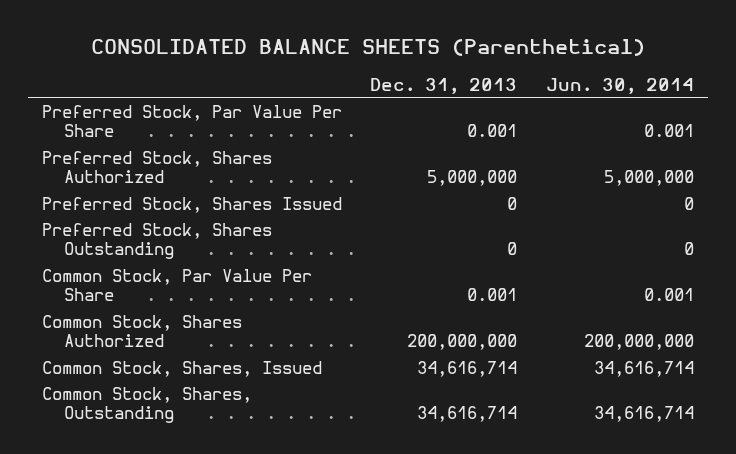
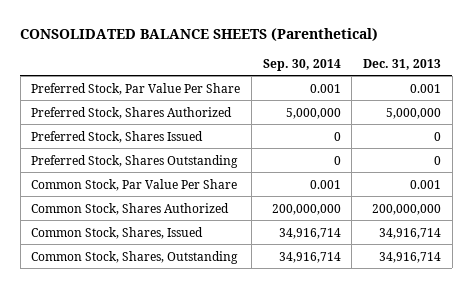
[545,77,694,94] Jun. 30, 2014 -> none
none -> [262,58,341,71] Sep. 30, 2014
[417,360,518,377] 34,616,714 -> [379,227,442,239] 34,916,714
[417,406,518,423] 34,616,714 -> [379,251,442,263] 34,916,714

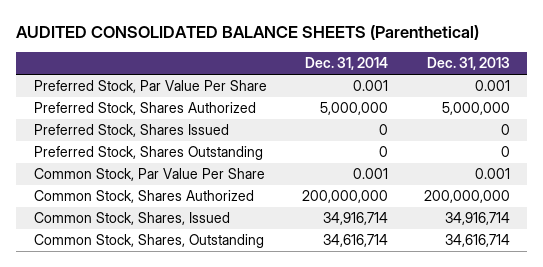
[20,27,379,41] CONSOLIDATED BALANCE SHEETS (Parenthetical) -> [15,24,479,40] AUDITED CONSOLIDATED BALANCE SHEETS (Parenthetical)
[262,58,341,71] Sep. 30, 2014 -> none
none -> [305,57,389,71] Dec. 31, 2014
[379,251,442,263] 34,916,714 -> [444,234,510,248] 34,616,714

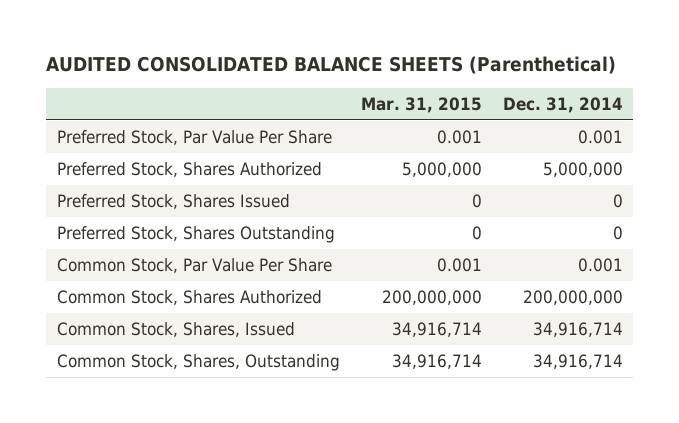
[426,57,510,71] Dec. 31, 2013 -> none
none -> [360,96,482,113] Mar. 31, 2015
[323,234,389,248] 34,616,714 -> [532,353,623,369] 34,916,714

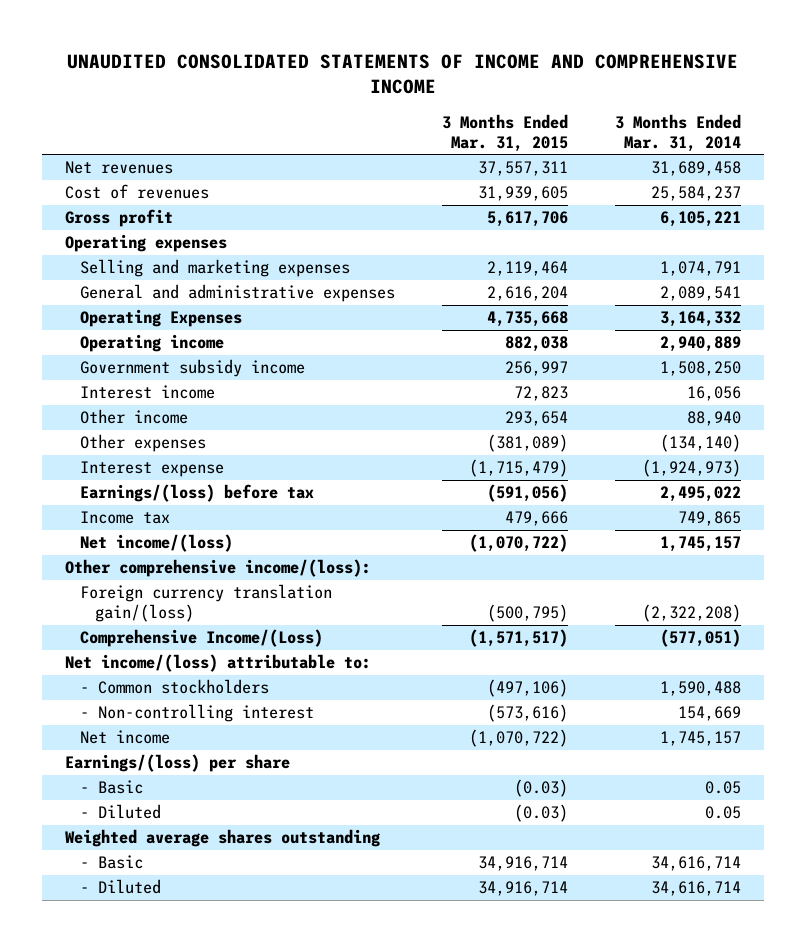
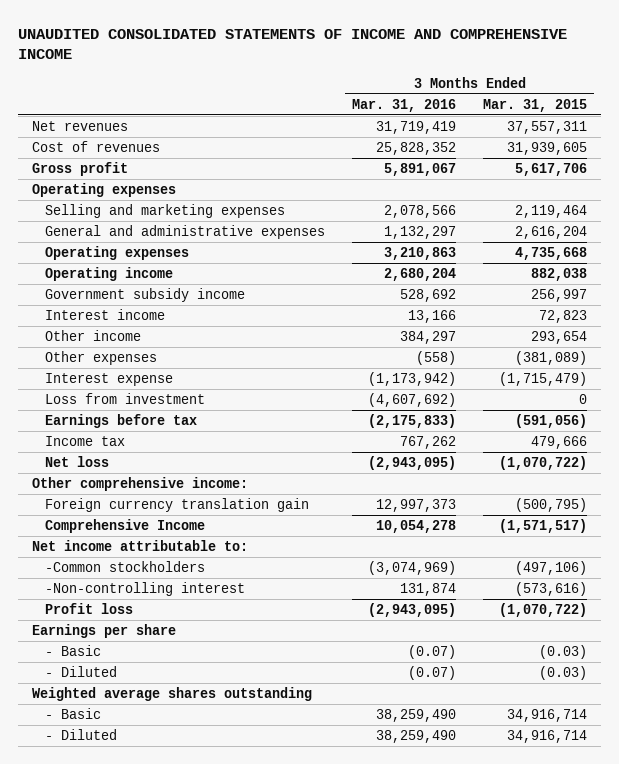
[614,113,741,152] 3 Months Ended Mar. 31, 2014 -> none
none -> [352,98,457,112] Mar. 31, 2016
[80,309,243,328] Operating Expenses -> [44,245,189,260] Operating expenses
none -> [44,392,205,404] Loss from investment
[80,484,315,503] Earnings/(loss) before tax -> [44,413,197,428] Earnings before tax
[80,534,234,553] Net income/(loss) -> [44,455,109,467] Net loss
[65,559,372,578] Other comprehensive income/(loss): -> [31,476,248,491] Other comprehensive income:
[80,584,333,623] Foreign currency translation gain/(loss) -> [44,497,309,512] Foreign currency translation gain
[80,629,324,648] Comprehensive Income/(Loss) -> [44,518,205,533] Comprehensive Income
[65,654,372,673] Net income/(loss) attributable to: -> [31,539,248,551] Net income attributable to:
[80,679,270,695] - Common stockholders -> [44,560,205,572] -Common stockholders
[80,704,315,723] - Non-controlling interest -> [44,581,245,596] -Non-controlling interest
[80,730,171,745] Net income -> [44,602,133,614] Profit loss
[65,754,291,773] Earnings/(loss) per share -> [31,623,176,638] Earnings per share

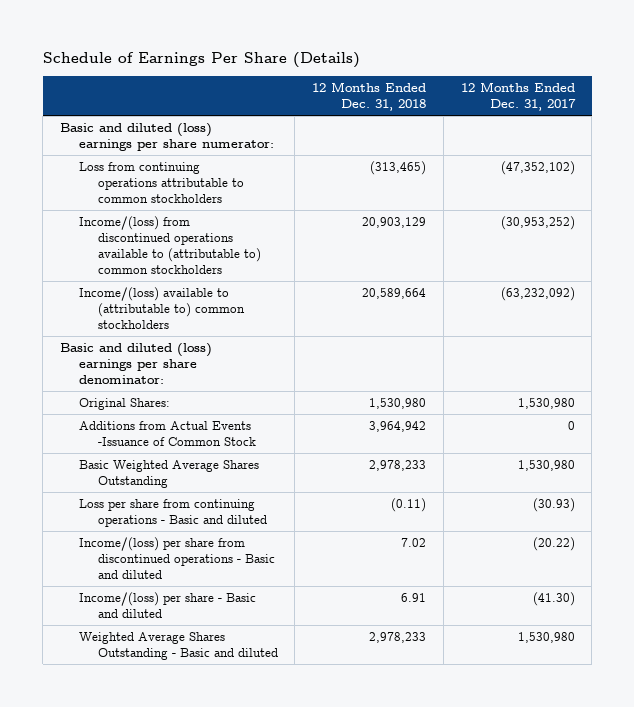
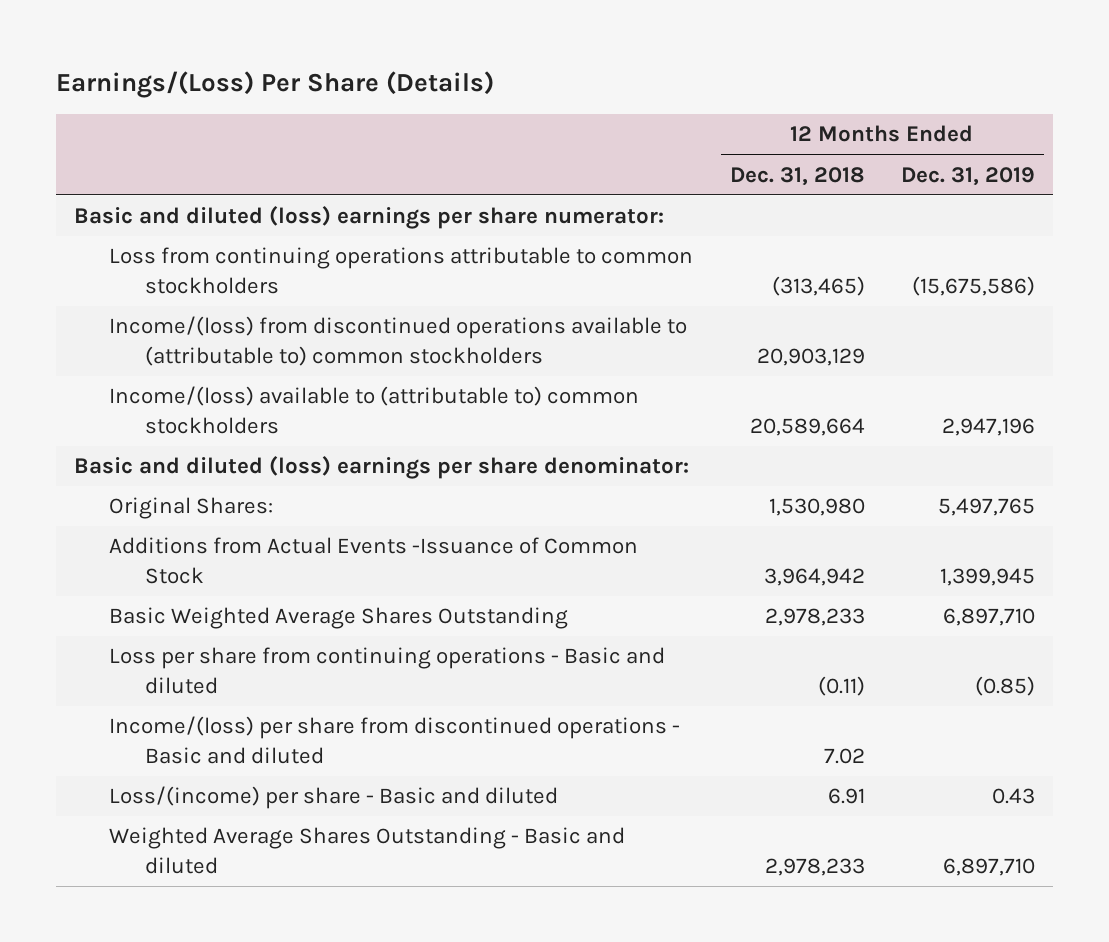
[42,52,360,69] Schedule of Earnings Per Share (Details) -> [56,71,495,99] Earnings/(Loss) Per Share (Details)
[460,82,576,112] 12 Months Ended Dec. 31, 2017 -> none
none -> [900,166,1035,186] Dec. 31, 2019
[78,591,256,619] Income/(loss) per share - Basic and diluted -> [109,786,559,810] Loss/(income) per share - Basic and diluted

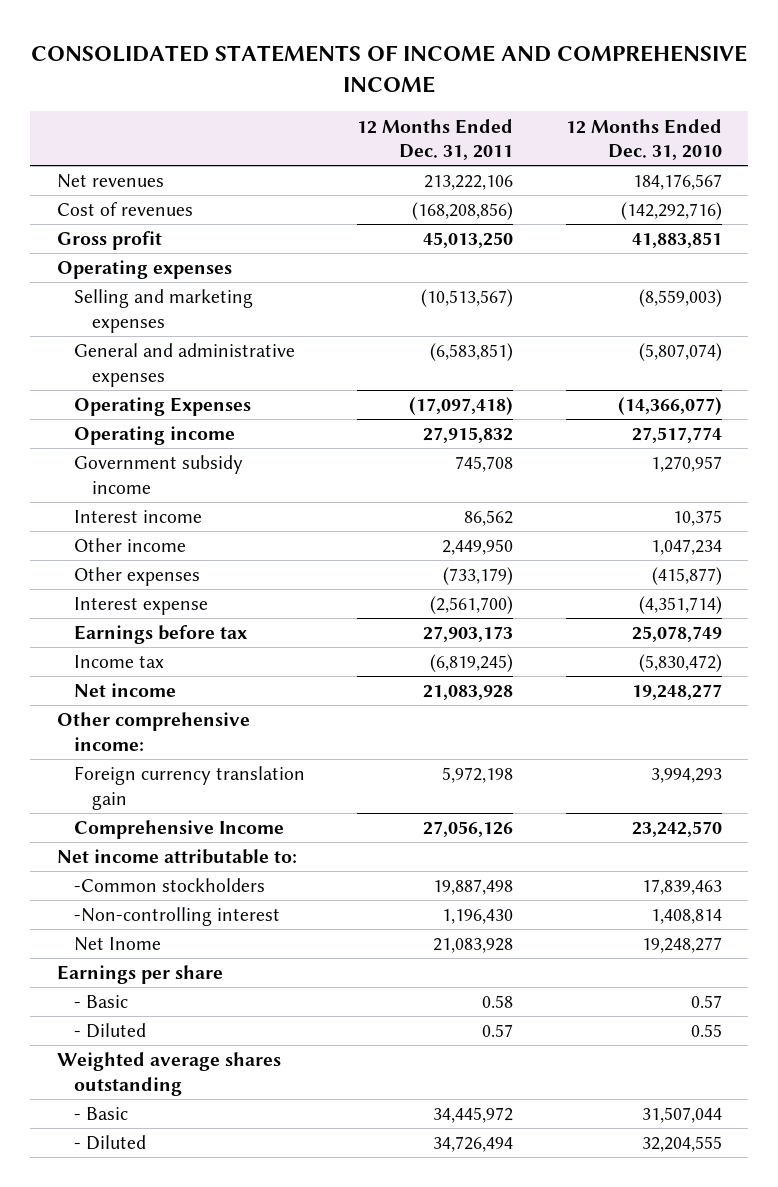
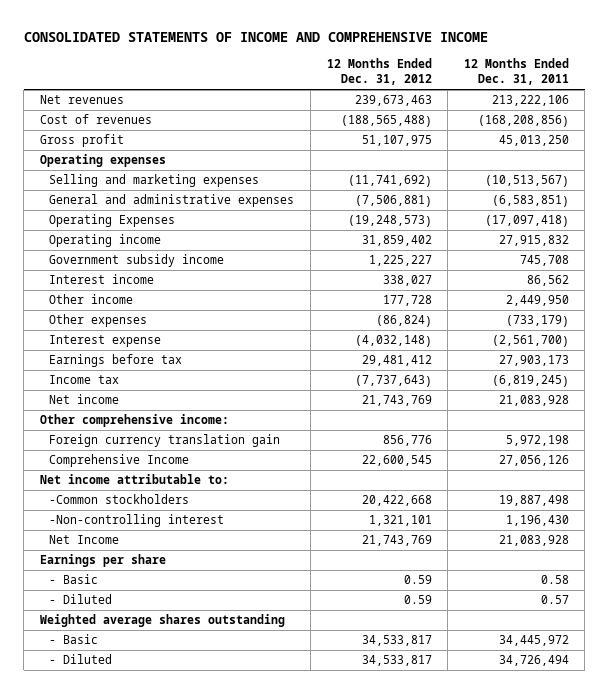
[565,118,722,161] 12 Months Ended Dec. 31, 2010 -> none
none -> [326,58,432,86] 12 Months Ended Dec. 31, 2012
[74,937,162,952] Net Inome -> [49,535,120,545] Net Income

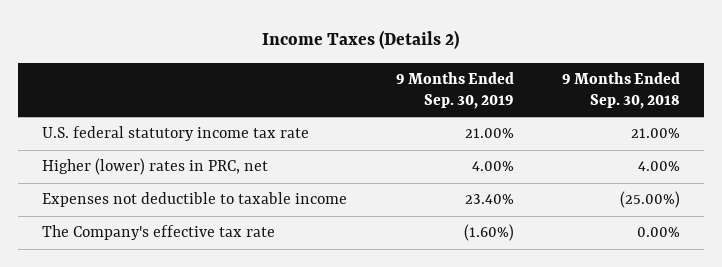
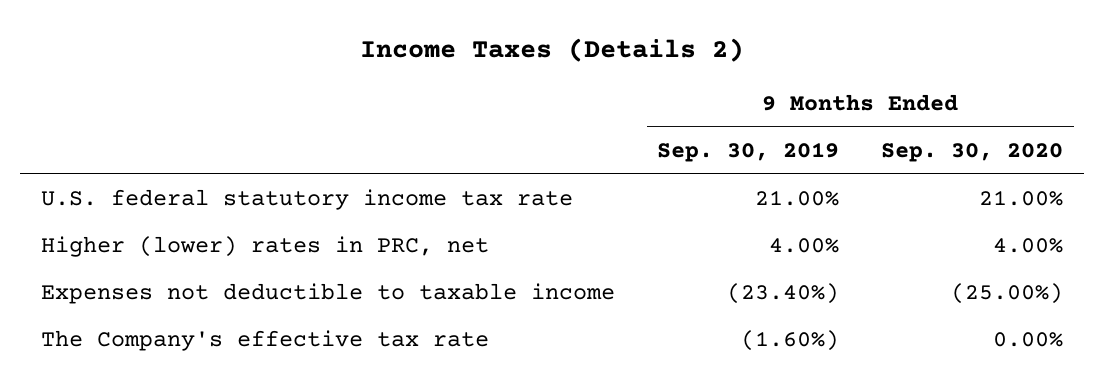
[562,72,681,109] 9 Months Ended Sep. 30, 2018 -> none
none -> [881,143,1064,163] Sep. 30, 2020
[464,194,514,205] 23.40% -> [727,283,840,305] (23.40%)

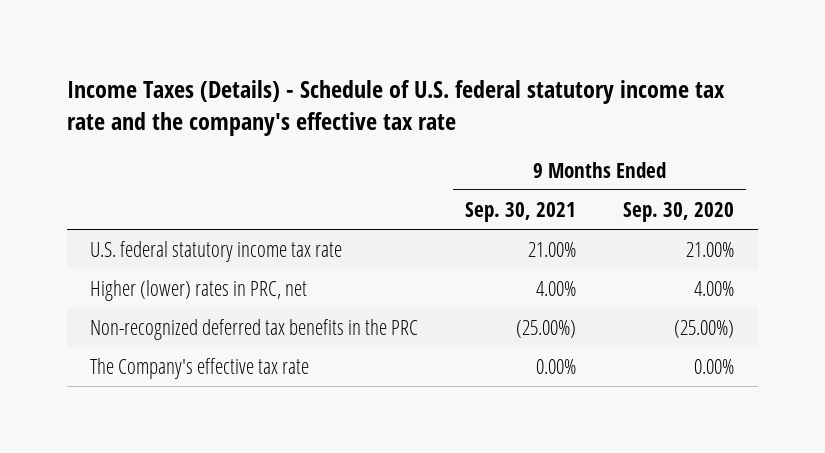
[360,37,745,62] Income Taxes (Details 2) -> [66,80,725,137] Income Taxes (Details) - Schedule of U.S. federal statutory income tax rate and the company's effective tax rate
[657,142,840,163] Sep. 30, 2019 -> none
none -> [465,201,577,222] Sep. 30, 2021
[41,283,616,305] Expenses not deductible to taxable income -> [90,318,419,340] Non-recognized deferred tax benefits in the PRC

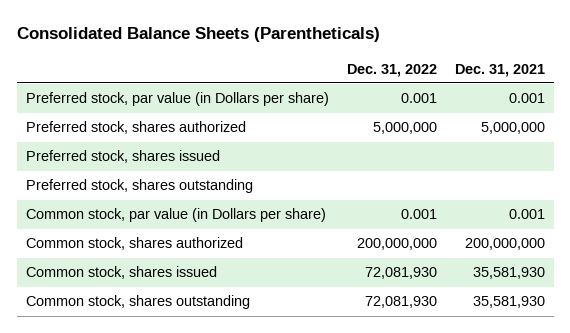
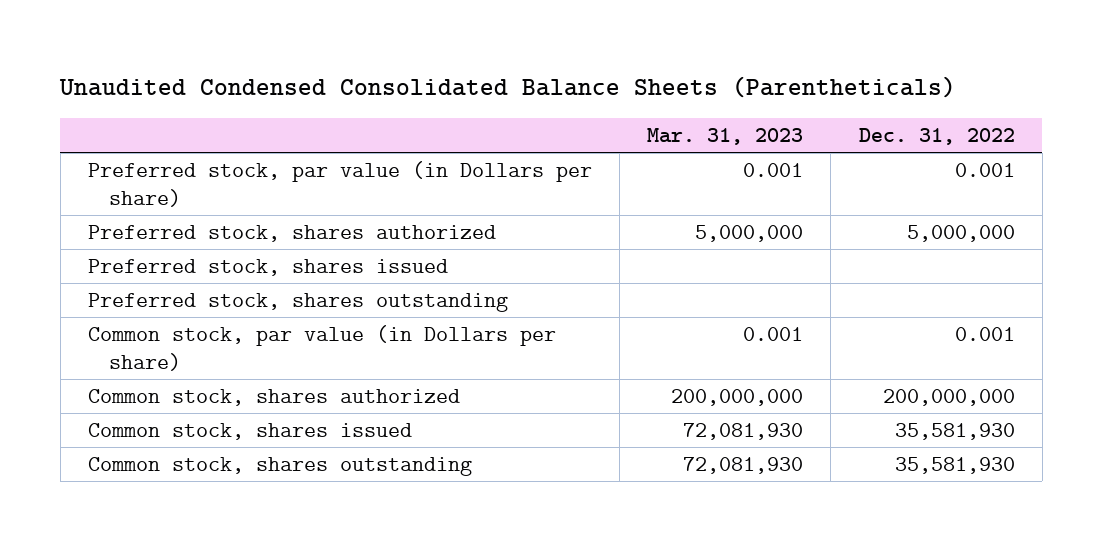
[16,27,380,43] Consolidated Balance Sheets (Parentheticals) -> [59,76,957,99] Unaudited Condensed Consolidated Balance Sheets (Parentheticals)
[454,63,545,77] Dec. 31, 2021 -> none
none -> [647,128,804,146] Mar. 31, 2023
[364,267,437,280] 72,081,930 -> [894,423,1015,441] 35,581,930
[364,296,437,309] 72,081,930 -> [894,457,1015,475] 35,581,930

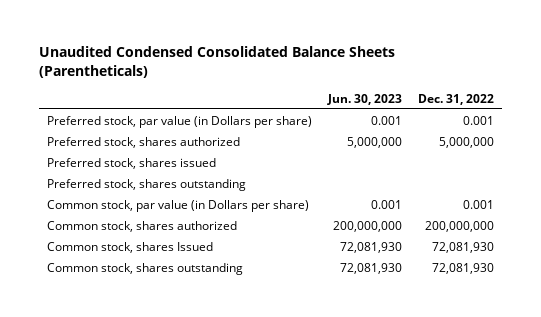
[647,128,804,146] Mar. 31, 2023 -> none
none -> [327,93,403,105] Jun. 30, 2023
[87,423,412,441] Common stock, shares issued -> [47,241,214,253] Common stock, shares Issued
[894,423,1015,441] 35,581,930 -> [432,241,495,253] 72,081,930
[894,457,1015,475] 35,581,930 -> [432,262,495,274] 72,081,930

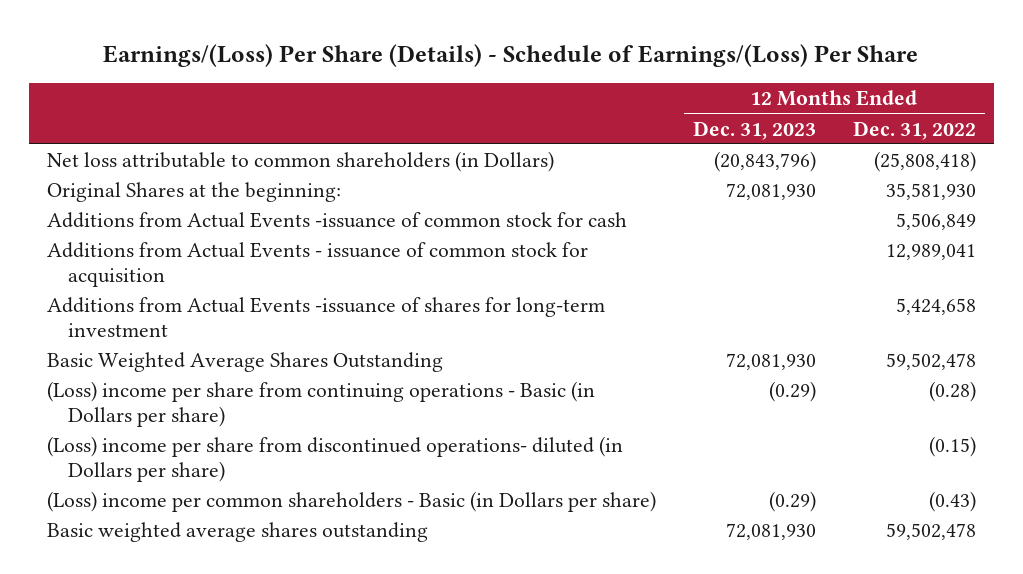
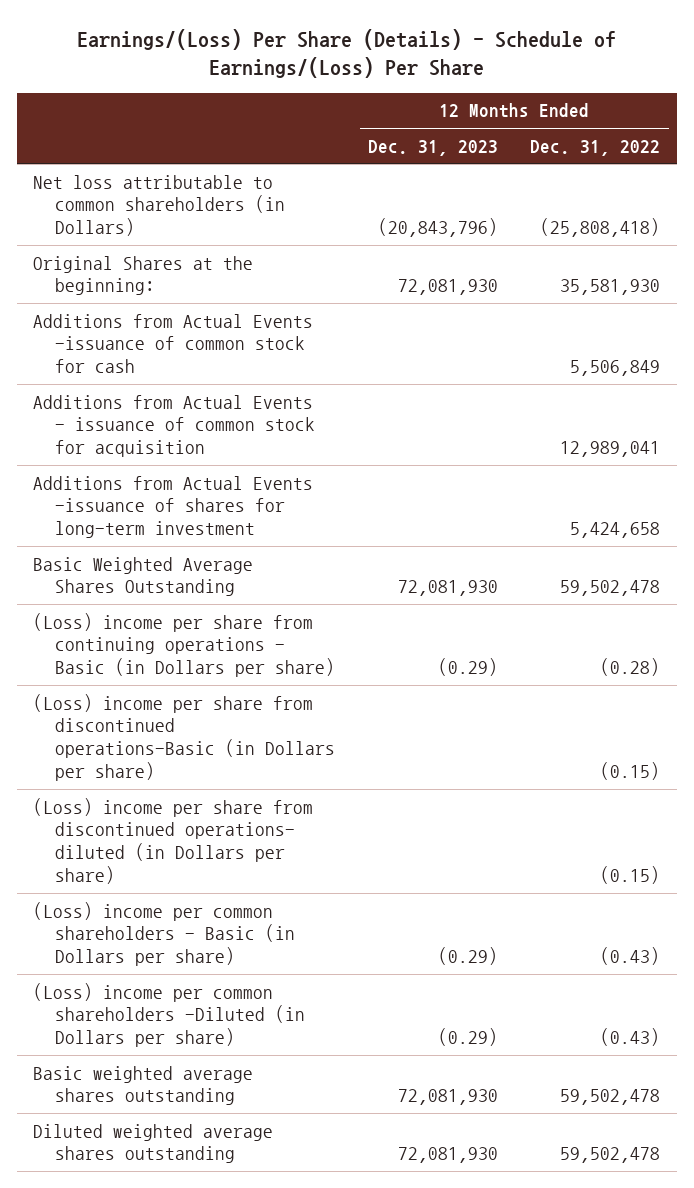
none -> [33,693,336,781] (Loss) income per share from discontinued operations-Basic (in Dollars per share)
none -> [33,982,306,1048] (Loss) income per common shareholders -Diluted (in Dollars per share)
none -> [33,1123,274,1164] Diluted weighted average shares outstanding

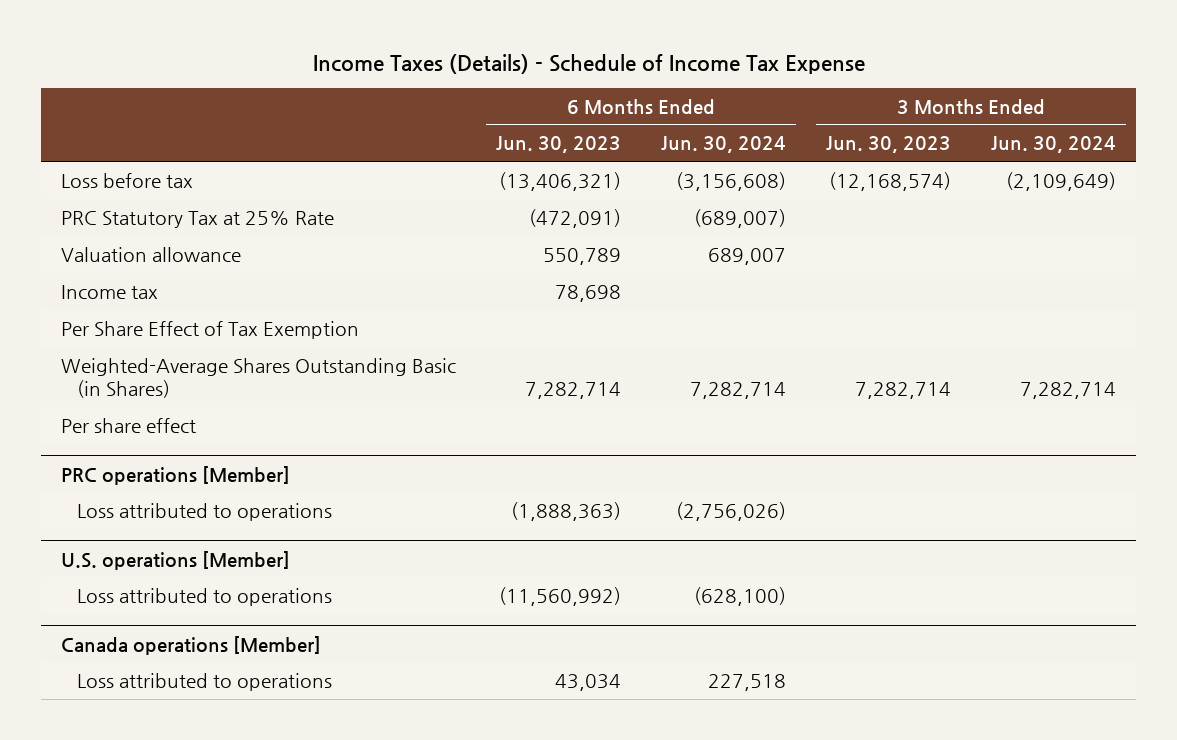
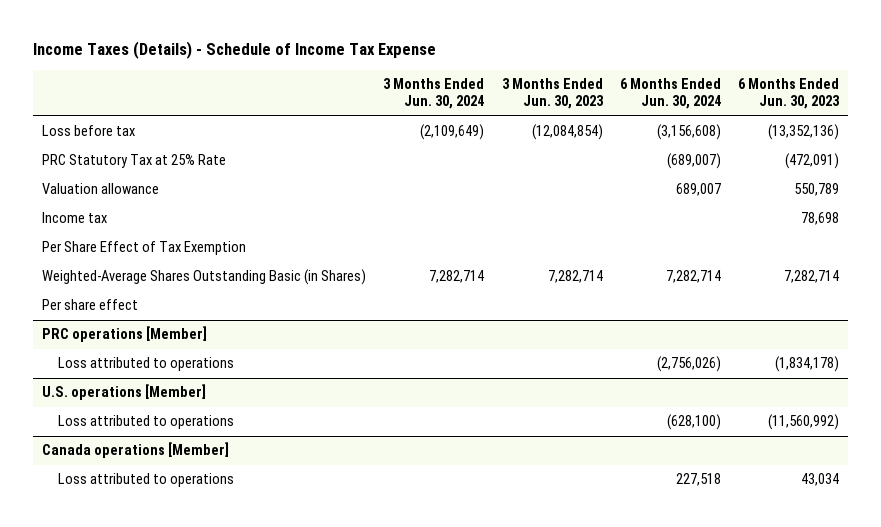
[499,171,622,191] (13,406,321) -> [768,124,840,141] (13,352,136)
[828,171,951,191] (12,168,574) -> [531,124,603,141] (12,084,854)
[511,501,622,521] (1,888,363) -> [775,356,840,373] (1,834,178)

